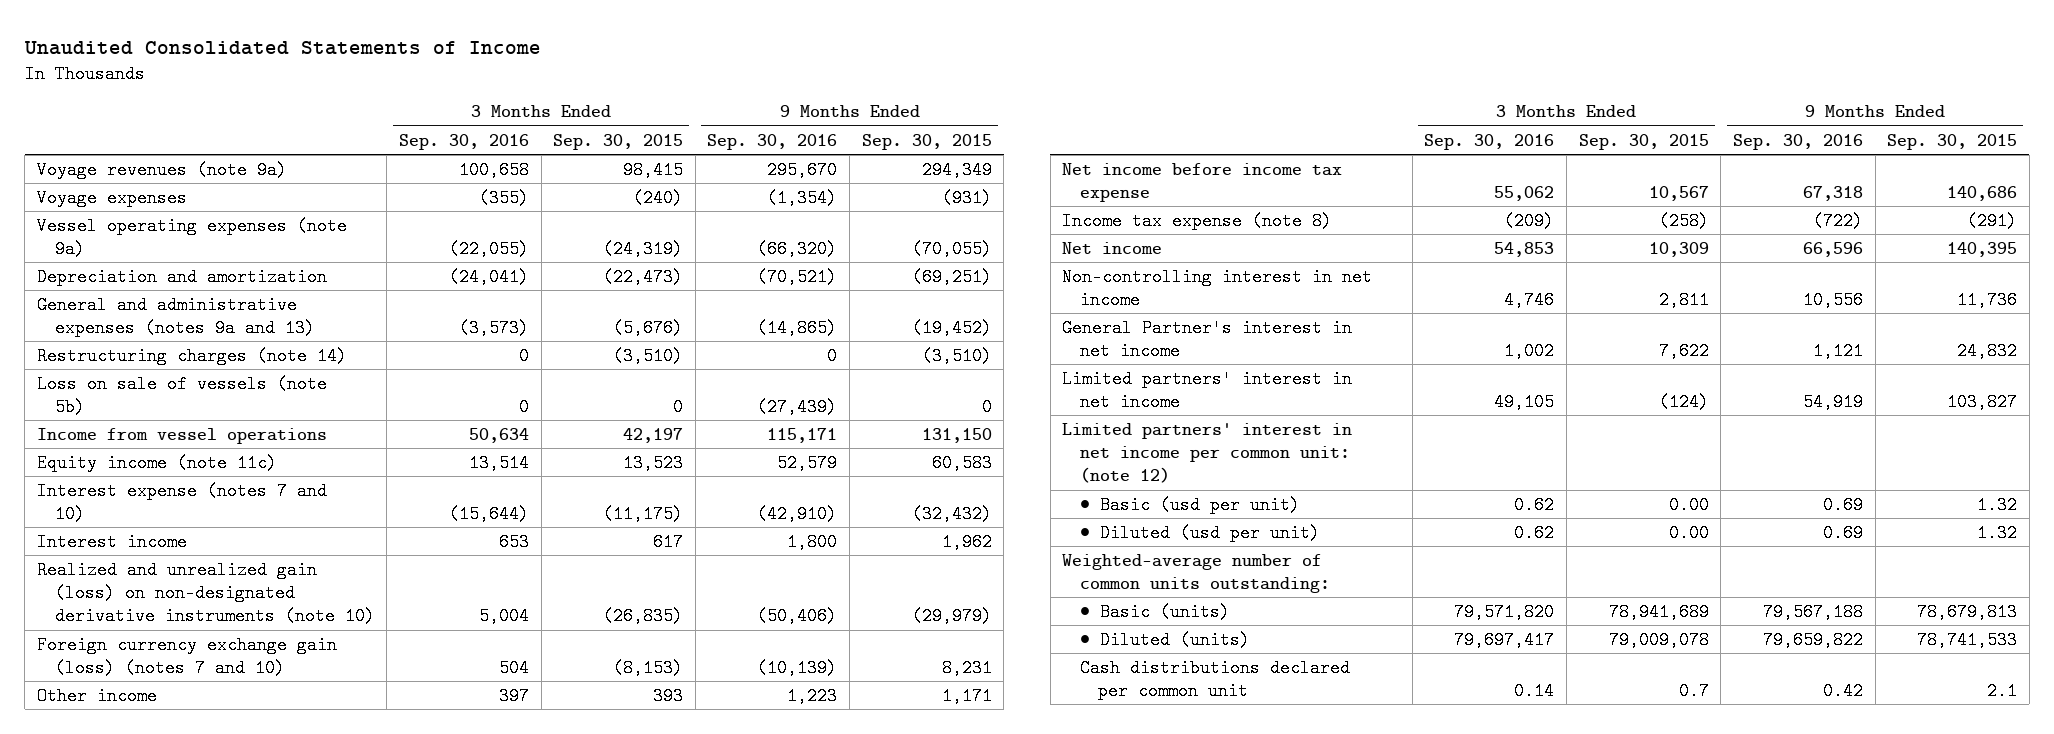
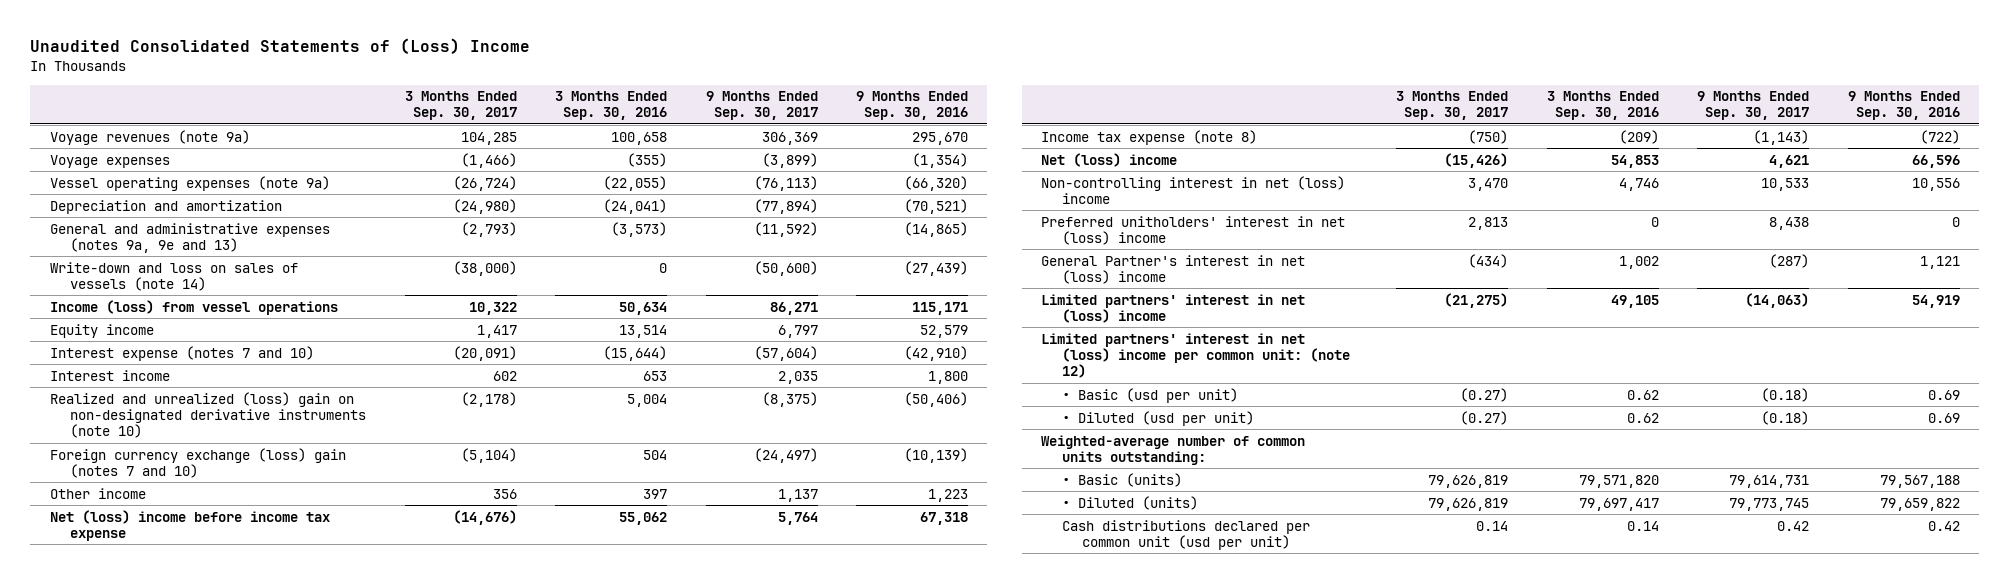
[23,40,541,55] Unaudited Consolidated Statements of Income -> [30,37,531,54] Unaudited Consolidated Statements of (Loss) Income
[553,133,684,150] Sep. 30, 2015 -> none
[861,133,992,150] Sep. 30, 2015 -> none
none -> [404,91,517,121] 3 Months Ended Sep. 30, 2017
none -> [705,91,818,121] 9 Months Ended Sep. 30, 2017
[36,346,347,365] Restructuring charges (note 14) -> none
[36,295,315,337] General and administrative expenses (notes 9a and 13) -> [49,222,330,253] General and administrative expenses (notes 9a, 9e and 13)
[36,374,327,416] Loss on sale of vessels (note 5b) -> [49,261,298,291] Write-down and loss on sales of vessels (note 14)
[36,427,327,444] Income from vessel operations -> [49,299,338,315] Income (loss) from vessel operations
[36,453,277,472] Equity income (note 11c) -> [49,323,154,338] Equity income
[36,560,375,625] Realized and unrealized gain (loss) on non-designated derivative instruments (note 10) -> [49,391,367,438] Realized and unrealized (loss) gain on non-designated derivative instruments (note 10)
[36,635,337,677] Foreign currency exchange gain (loss) (notes 7 and 10) -> [49,447,346,478] Foreign currency exchange (loss) gain (notes 7 and 10)
[1062,162,1343,202] Net income before income tax expense -> [49,509,330,541] Net (loss) income before income tax expense
[1062,241,1163,254] Net income -> [1041,152,1178,167] Net (loss) income
[1062,267,1373,309] Non-controlling interest in net income -> [1041,175,1346,204] Non-controlling interest in net (loss) income
none -> [1041,215,1346,245] Preferred unitholders' interest in net (loss) income
[1062,318,1353,360] General Partner's interest in net income -> [1041,254,1306,284] General Partner's interest in net (loss) income
[1062,369,1353,411] Limited partners' interest in net income -> [1041,293,1306,323] Limited partners' interest in net (loss) income
[1062,422,1353,483] Limited partners' interest in net income per common unit: (note 12) -> [1041,332,1350,378] Limited partners' interest in net (loss) income per common unit: (note 12)
[1080,658,1351,700] Cash distributions declared per common unit -> [1061,519,1310,550] Cash distributions declared per common unit (usd per unit)

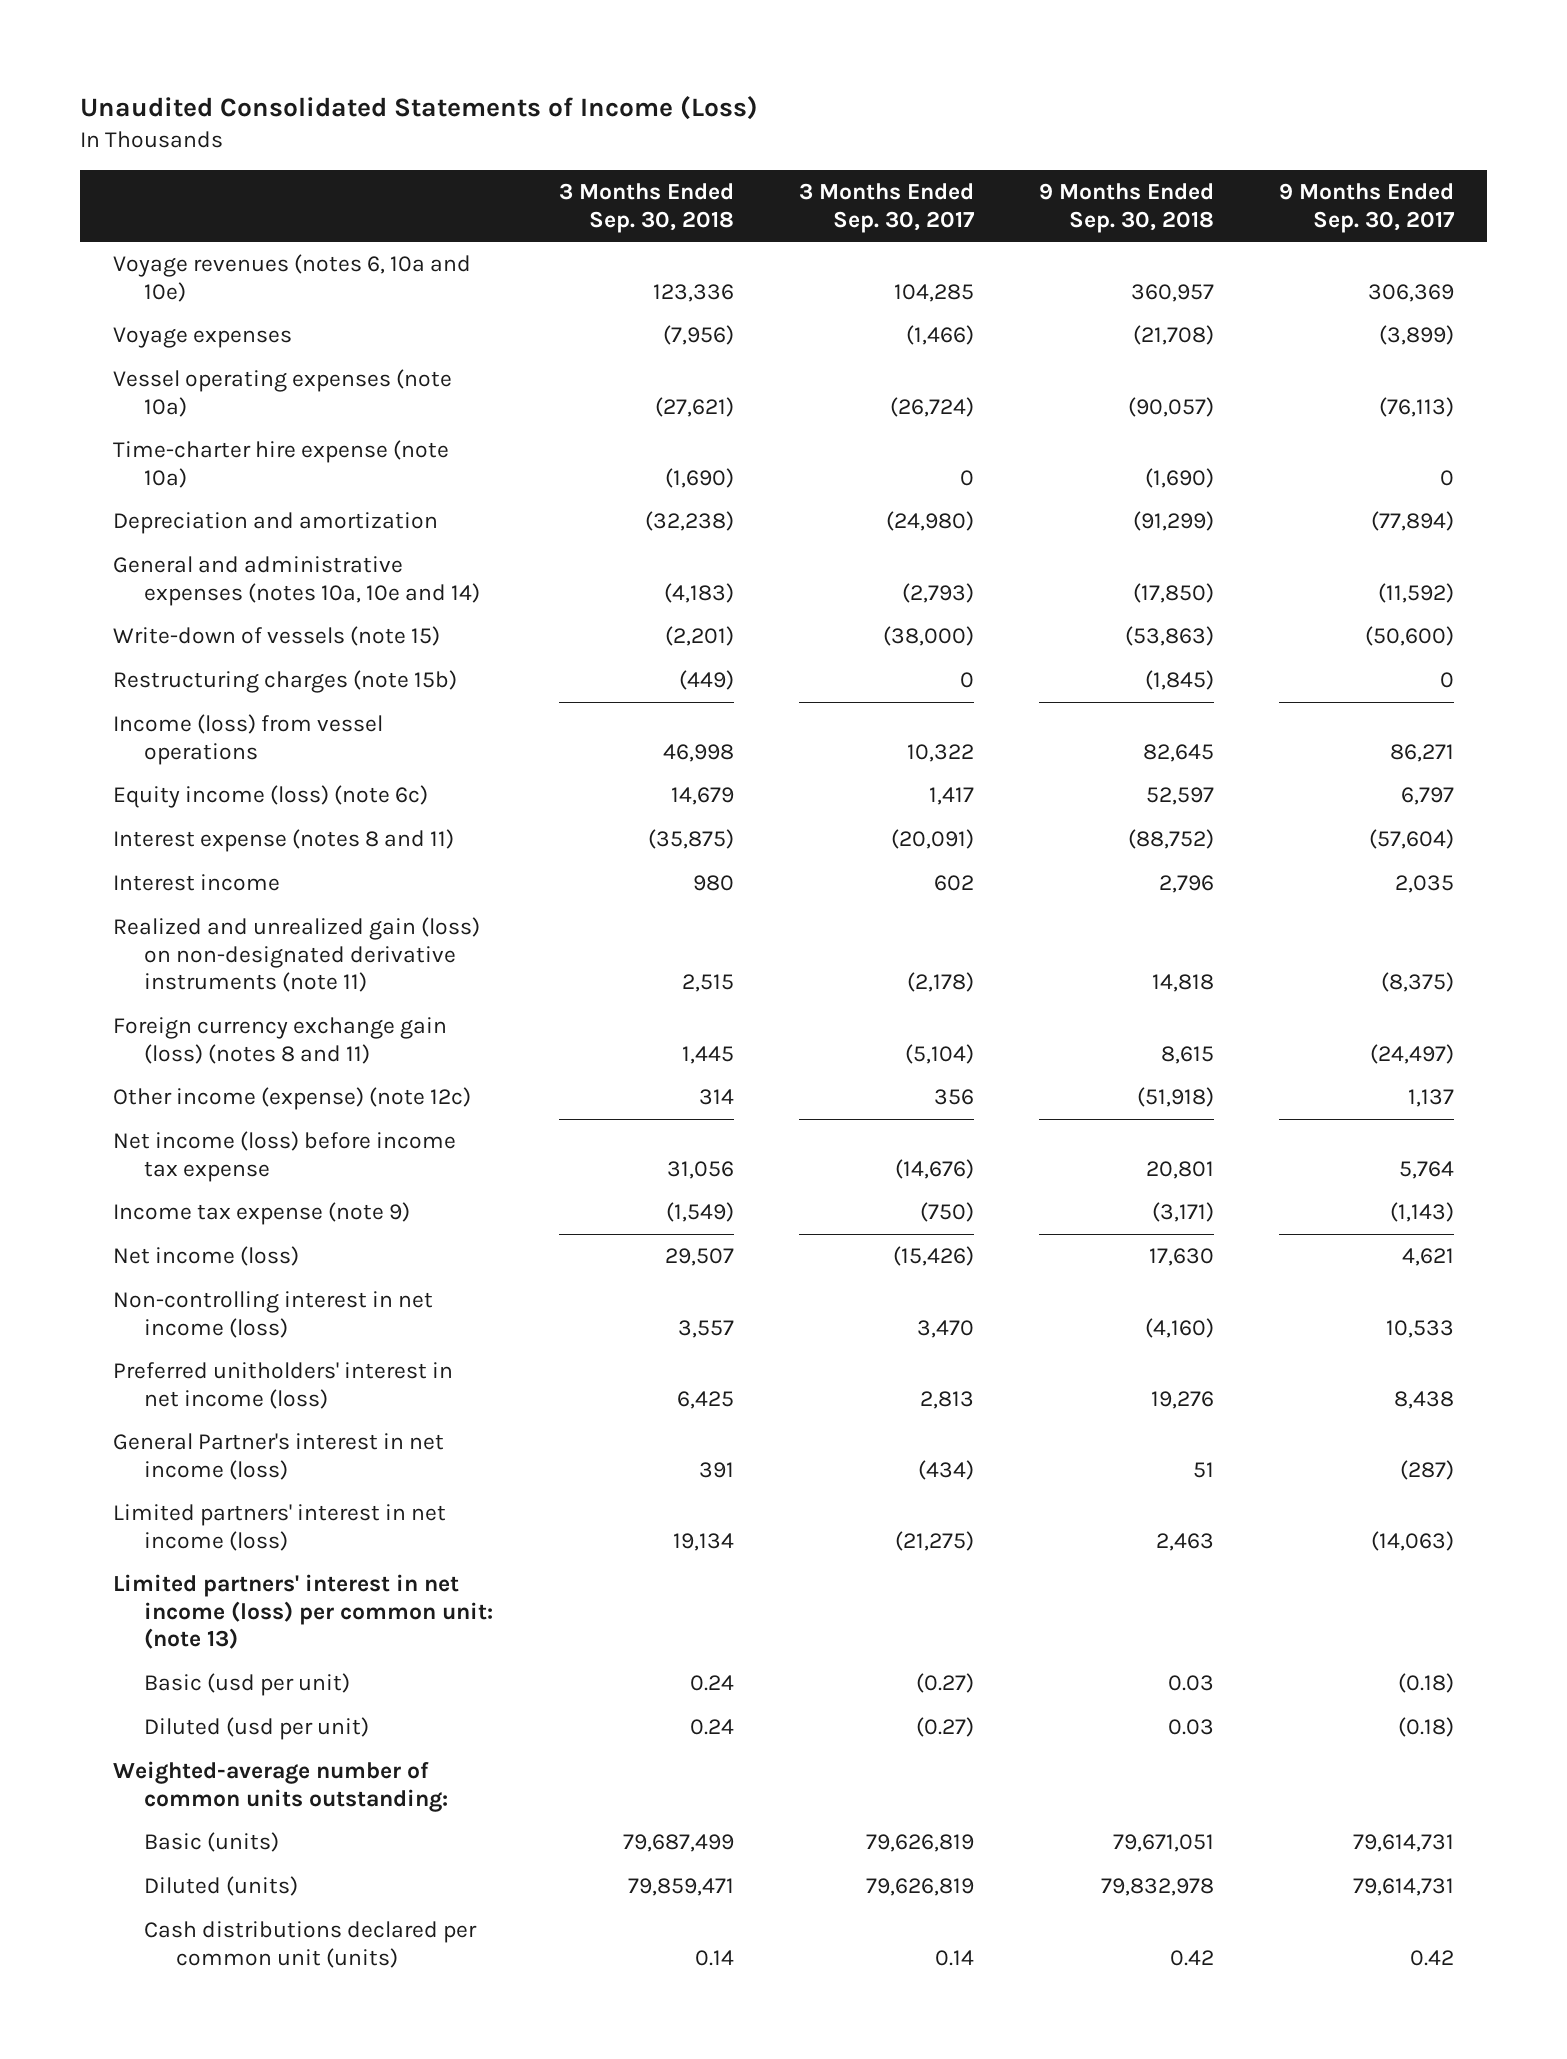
[30,37,531,54] Unaudited Consolidated Statements of (Loss) Income -> [79,95,758,120] Unaudited Consolidated Statements of Income (Loss)
[555,91,668,121] 3 Months Ended Sep. 30, 2016 -> none
[856,91,969,121] 9 Months Ended Sep. 30, 2016 -> none
none -> [558,183,734,233] 3 Months Ended Sep. 30, 2018
none -> [1038,183,1214,233] 9 Months Ended Sep. 30, 2018
[49,129,250,145] Voyage revenues (note 9a) -> [112,254,471,302] Voyage revenues (notes 6, 10a and 10e)
[49,175,330,191] Vessel operating expenses (note 9a) -> [112,369,452,417] Vessel operating expenses (note 10a)
none -> [112,440,449,488] Time-charter hire expense (note 10a)
[49,222,330,253] General and administrative expenses (notes 9a, 9e and 13) -> [112,556,481,606] General and administrative expenses (notes 10a, 10e and 14)
[49,261,298,291] Write-down and loss on sales of vessels (note 14) -> [112,626,440,647] Write-down of vessels (note 15)
none -> [112,670,457,694] Restructuring charges (note 15b)
[49,323,154,338] Equity income -> [112,785,428,809] Equity income (loss) (note 6c)
[49,345,314,361] Interest expense (notes 7 and 10) -> [112,829,454,853] Interest expense (notes 8 and 11)
[49,391,367,438] Realized and unrealized (loss) gain on non-designated derivative instruments (note 10) -> [112,917,480,993] Realized and unrealized gain (loss) on non-designated derivative instruments (note 11)
[49,447,346,478] Foreign currency exchange (loss) gain (notes 7 and 10) -> [112,1017,447,1064] Foreign currency exchange gain (loss) (notes 8 and 11)
[49,487,146,499] Other income -> [112,1087,471,1111] Other income (expense) (note 12c)
[49,509,330,541] Net (loss) income before income tax expense -> [112,1131,456,1182] Net income (loss) before income tax expense
[1041,129,1258,145] Income tax expense (note 8) -> [112,1202,410,1226] Income tax expense (note 9)
[1041,152,1178,167] Net (loss) income -> [112,1246,299,1267] Net income (loss)
[1041,175,1346,204] Non-controlling interest in net (loss) income -> [112,1291,433,1338] Non-controlling interest in net income (loss)
[1041,215,1346,245] Preferred unitholders' interest in net (loss) income -> [112,1362,453,1409] Preferred unitholders' interest in net income (loss)
[1041,254,1306,284] General Partner's interest in net (loss) income -> [112,1433,444,1480] General Partner's interest in net income (loss)
[1041,293,1306,323] Limited partners' interest in net (loss) income -> [112,1504,446,1551] Limited partners' interest in net income (loss)
[1041,332,1350,378] Limited partners' interest in net (loss) income per common unit: (note 12) -> [112,1574,494,1650] Limited partners' interest in net income (loss) per common unit: (note 13)
[1061,387,1238,403] • Basic (usd per unit) -> [144,1673,351,1697] Basic (usd per unit)
[1061,410,1254,426] • Diluted (usd per unit) -> [144,1717,370,1741] Diluted (usd per unit)
[1061,472,1182,487] • Basic (units) -> [144,1832,280,1853] Basic (units)
[1061,495,1198,510] • Diluted (units) -> [144,1876,299,1897] Diluted (units)
[1729,497,1810,511] 79,773,745 -> [1353,1878,1455,1897] 79,614,731
[1061,519,1310,550] Cash distributions declared per common unit (usd per unit) -> [144,1921,478,1968] Cash distributions declared per common unit (units)

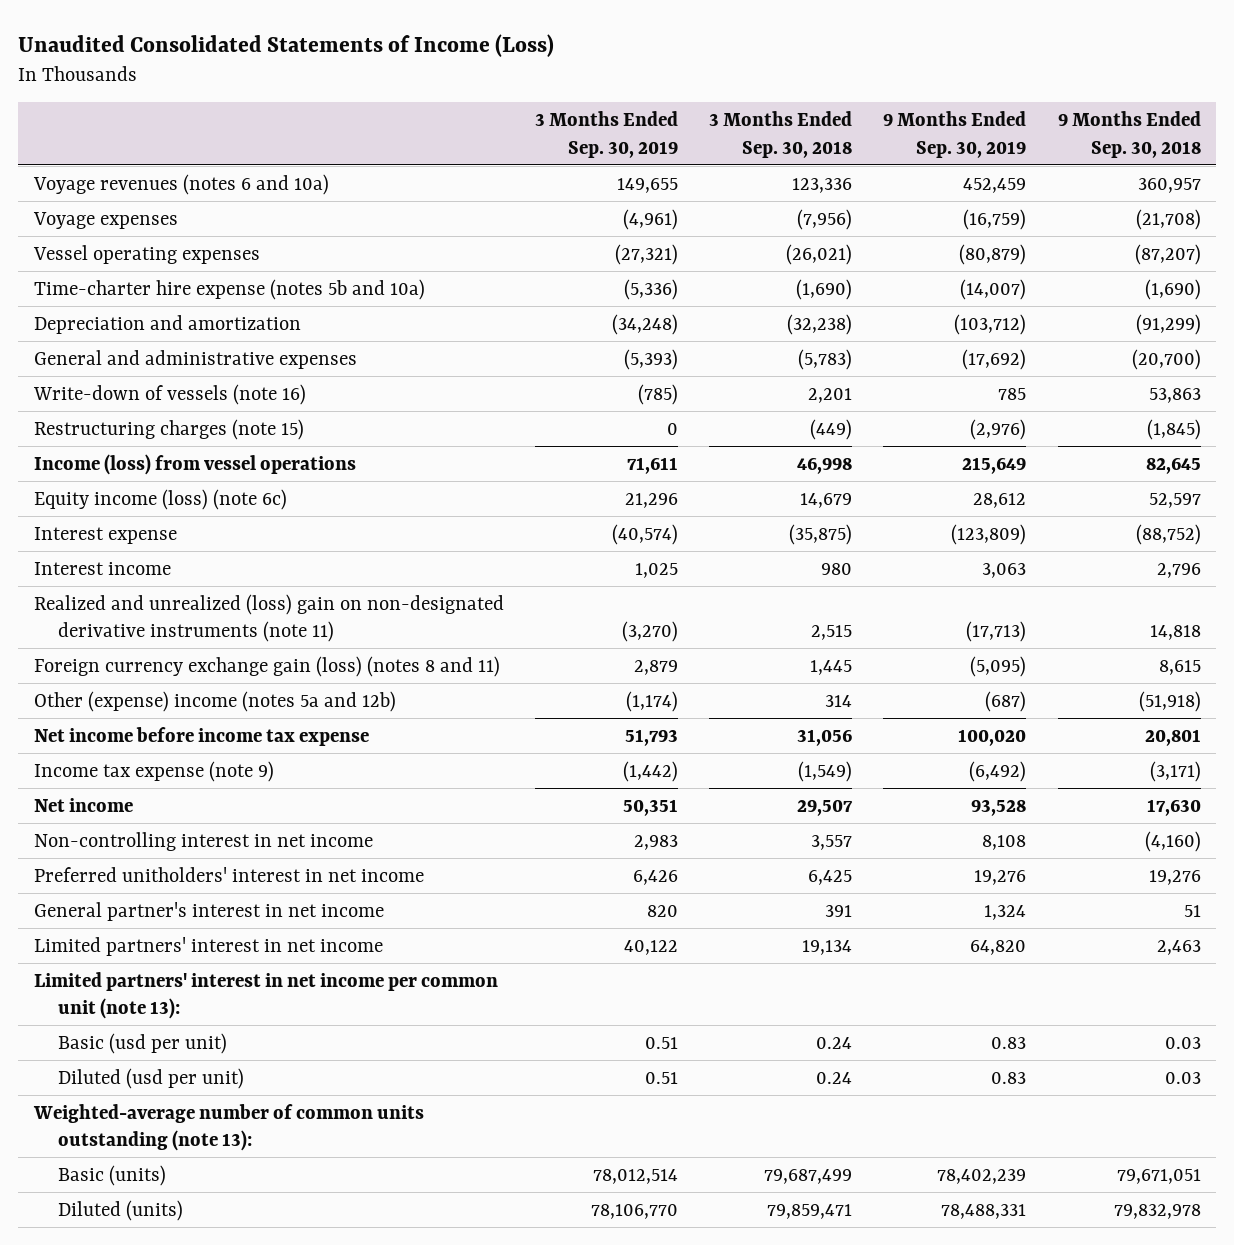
[798,183,975,233] 3 Months Ended Sep. 30, 2017 -> none
[1279,183,1456,233] 9 Months Ended Sep. 30, 2017 -> none
none -> [534,111,678,158] 3 Months Ended Sep. 30, 2019
none -> [883,111,1027,158] 9 Months Ended Sep. 30, 2019
[112,254,471,302] Voyage revenues (notes 6, 10a and 10e) -> [32,173,329,195] Voyage revenues (notes 6 and 10a)
[112,369,452,417] Vessel operating expenses (note 10a) -> [32,244,260,264] Vessel operating expenses
[654,396,734,417] (27,621) -> [786,243,853,265] (26,021)
[1127,396,1214,417] (90,057) -> [1134,243,1201,265] (87,207)
[112,440,449,488] Time-charter hire expense (note 10a) -> [33,278,425,300] Time-charter hire expense (notes 5b and 10a)
[112,556,481,606] General and administrative expenses (notes 10a, 10e and 14) -> [33,349,357,369] General and administrative expenses
[663,582,734,603] (4,183) -> [798,348,853,370] (5,783)
[1132,582,1214,603] (17,850) -> [1131,348,1201,370] (20,700)
[112,626,440,647] Write-down of vessels (note 15) -> [32,383,306,405] Write-down of vessels (note 16)
[664,626,734,647] (2,201) -> [808,387,853,403] 2,201
[1124,626,1214,647] (53,863) -> [1148,387,1201,403] 53,863
[112,670,457,694] Restructuring charges (note 15b) -> [33,418,304,440] Restructuring charges (note 15)
[112,829,454,853] Interest expense (notes 8 and 11) -> [33,526,177,544] Interest expense
[112,917,480,993] Realized and unrealized gain (loss) on non-designated derivative instruments (note 11) -> [33,593,504,643] Realized and unrealized (loss) gain on non-designated derivative instruments (note 11)
[112,1087,471,1111] Other income (expense) (note 12c) -> [33,690,396,712] Other (expense) income (notes 5a and 12b)
[112,1131,456,1182] Net income (loss) before income tax expense -> [33,726,369,746] Net income before income tax expense
[112,1246,299,1267] Net income (loss) -> [33,797,133,812] Net income
[112,1291,433,1338] Non-controlling interest in net income (loss) -> [33,831,373,851] Non-controlling interest in net income
[112,1362,453,1409] Preferred unitholders' interest in net income (loss) -> [33,866,424,882] Preferred unitholders' interest in net income
[112,1433,444,1480] General Partner's interest in net income (loss) -> [33,901,384,921] General partner's interest in net income
[112,1504,446,1551] Limited partners' interest in net income (loss) -> [33,936,383,956] Limited partners' interest in net income
[112,1574,494,1650] Limited partners' interest in net income (loss) per common unit: (note 13) -> [33,971,498,1020] Limited partners' interest in net income per common unit (note 13):
[112,1761,449,1812] Weighted-average number of common units outstanding: -> [32,1103,424,1152] Weighted-average number of common units outstanding (note 13):
[144,1921,478,1968] Cash distributions declared per common unit (units) -> none

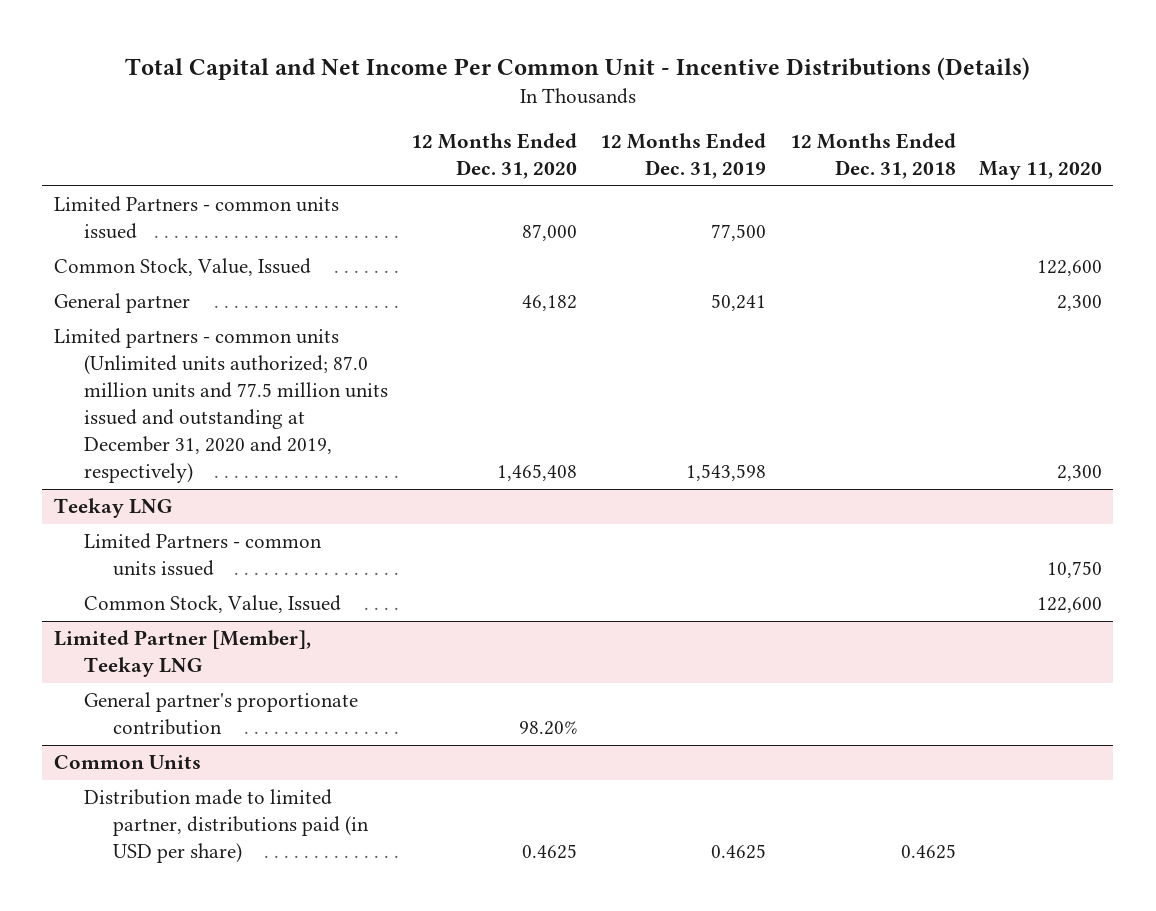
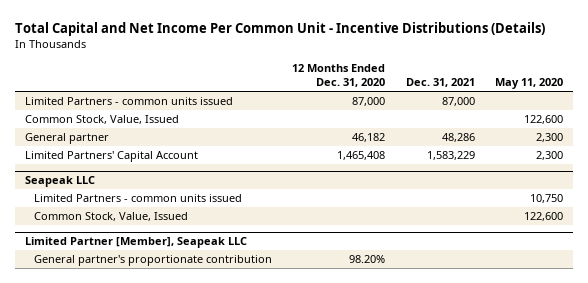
[600,132,767,180] 12 Months Ended Dec. 31, 2019 -> none
[789,132,956,180] 12 Months Ended Dec. 31, 2018 -> none
none -> [405,78,475,88] Dec. 31, 2021
[54,498,173,519] Teekay LNG -> none
[54,328,388,484] Limited partners - common units (Unlimited units authorized; 87.0 million units and 77.5 million units issued and outstanding at December 31, 2020 and 2019, respectively) -> [25,150,199,162] Limited Partners' Capital Account
none -> [25,176,96,188] Seapeak LLC
[54,630,312,678] Limited Partner [Member], Teekay LNG -> none
none -> [25,237,248,249] Limited Partner [Member], Seapeak LLC
[54,755,202,770] Common Units -> none
[83,789,370,864] Distribution made to limited partner, distributions paid (in USD per share) -> none

